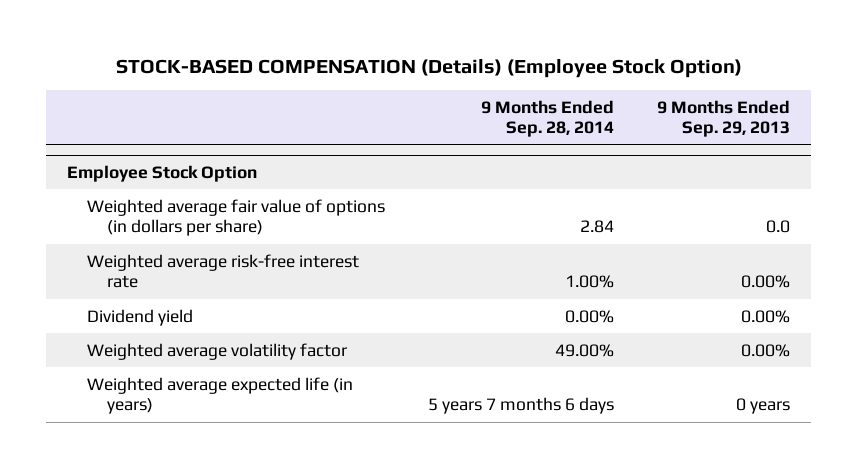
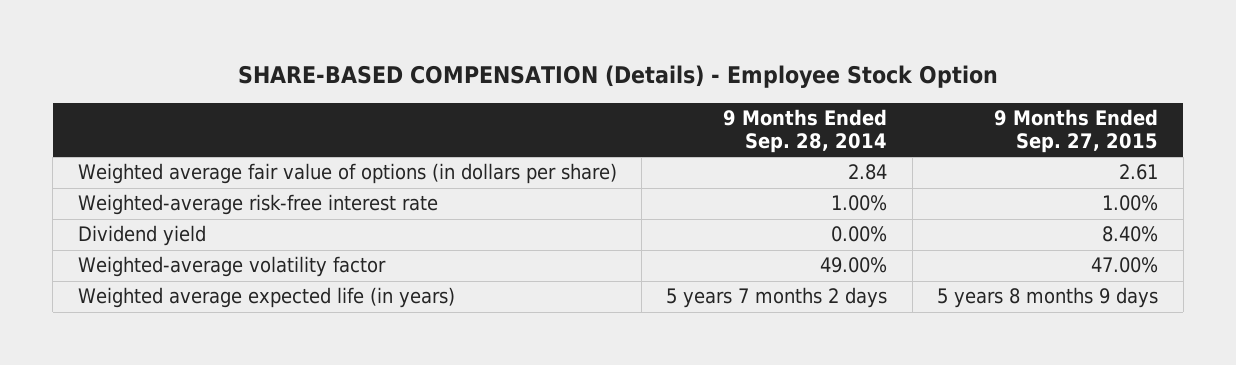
[115,58,742,78] STOCK-BASED COMPENSATION (Details) (Employee Stock Option) -> [237,65,998,89] SHARE-BASED COMPENSATION (Details) - Employee Stock Option
[656,99,790,138] 9 Months Ended Sep. 29, 2013 -> none
none -> [994,109,1159,154] 9 Months Ended Sep. 27, 2015
[67,164,258,182] Employee Stock Option -> none
[86,253,359,289] Weighted average risk-free interest rate -> [77,194,438,216] Weighted-average risk-free interest rate
[86,342,347,360] Weighted average volatility factor -> [77,256,386,278] Weighted-average volatility factor
[427,397,614,415] 5 years 7 months 6 days -> [666,287,888,309] 5 years 7 months 2 days

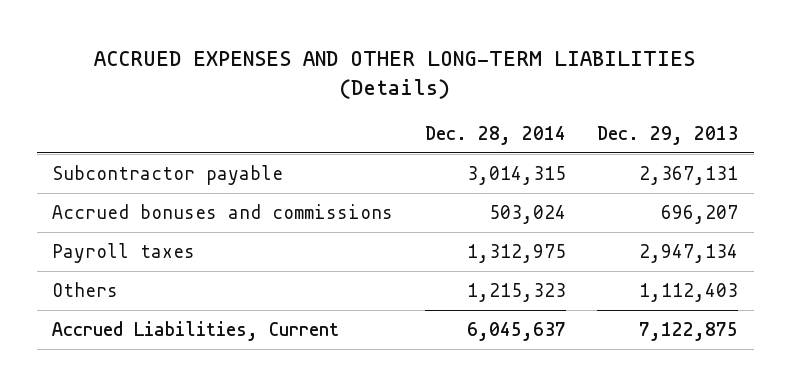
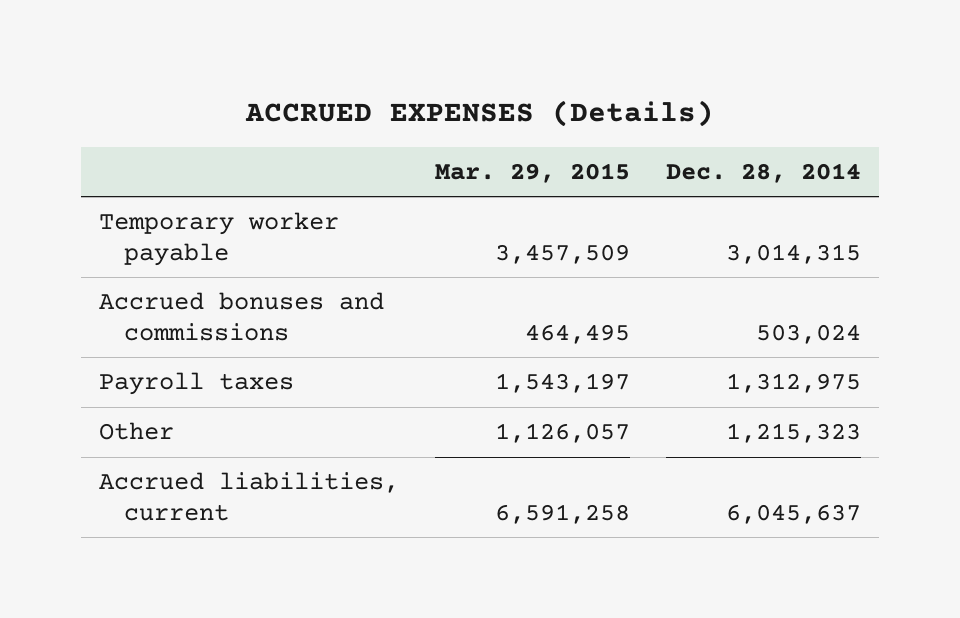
[94,51,696,100] ACCRUED EXPENSES AND OTHER LONG-TERM LIABILITIES (Details) -> [245,99,715,127] ACCRUED EXPENSES (Details)
[597,126,739,146] Dec. 29, 2013 -> none
none -> [435,162,631,183] Mar. 29, 2015
[52,164,284,185] Subcontractor payable -> [99,212,340,267] Temporary worker payable
[52,281,119,297] Others -> [99,422,175,441] Other
[52,320,340,341] Accrued Liabilities, Current -> [99,472,400,522] Accrued liabilities, current

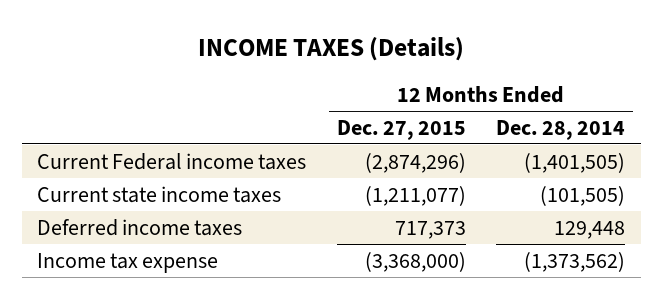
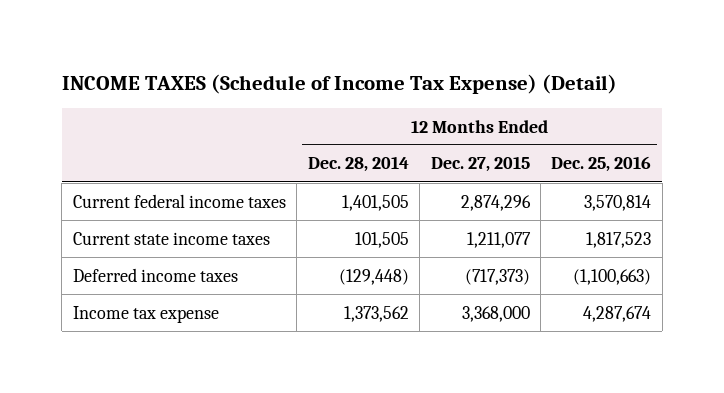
[198,37,465,62] INCOME TAXES (Details) -> [61,73,617,94] INCOME TAXES (Schedule of Income Tax Expense) (Detail)
none -> [551,156,652,173] Dec. 25, 2016
[37,152,307,170] Current Federal income taxes -> [72,193,286,208] Current federal income taxes
[364,152,466,173] (2,874,296) -> [460,194,531,211] 2,874,296
[524,152,626,173] (1,401,505) -> [341,194,409,211] 1,401,505
[364,185,466,206] (1,211,077) -> [466,231,531,248] 1,211,077
[540,185,626,206] (101,505) -> [354,231,409,248] 101,505
[394,220,466,239] 717,373 -> [464,268,530,285] (717,373)
[554,220,626,239] 129,448 -> [338,268,409,285] (129,448)
[364,251,466,272] (3,368,000) -> [461,305,530,322] 3,368,000
[524,251,626,272] (1,373,562) -> [343,305,409,322] 1,373,562

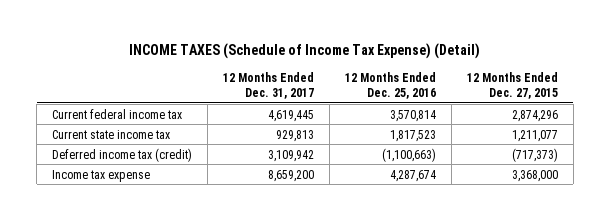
[307,156,409,173] Dec. 28, 2014 -> none
none -> [222,72,314,99] 12 Months Ended Dec. 31, 2017
[72,193,286,208] Current federal income taxes -> [52,108,183,119] Current federal income tax
[72,231,270,245] Current state income taxes -> [52,129,171,139] Current state income tax
[72,267,238,282] Deferred income taxes -> [52,147,193,162] Deferred income tax (credit)

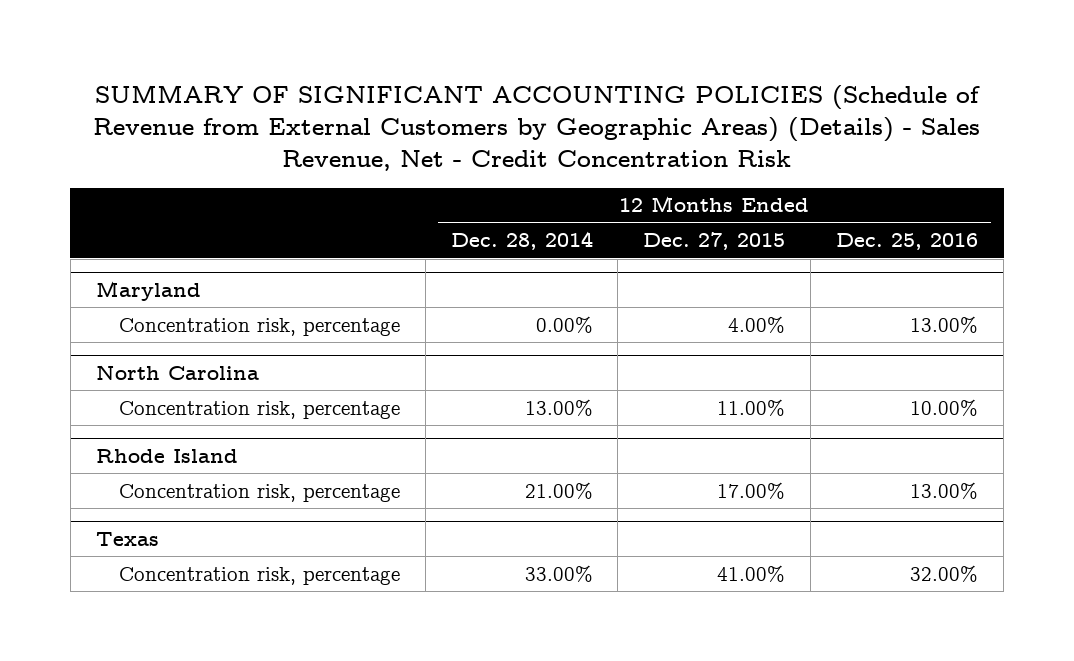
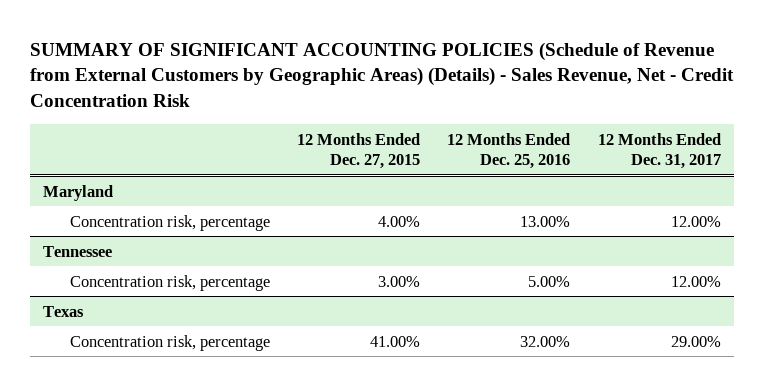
[450,231,593,251] Dec. 28, 2014 -> none
none -> [597,132,721,170] 12 Months Ended Dec. 31, 2017
[95,448,238,463] Rhode Island -> none
[118,483,400,502] Concentration risk, percentage -> none
[95,364,259,380] North Carolina -> [43,245,113,257] Tennessee
[717,398,786,416] 11.00% -> [377,275,420,287] 3.00%
[910,398,979,416] 10.00% -> [528,275,571,287] 5.00%

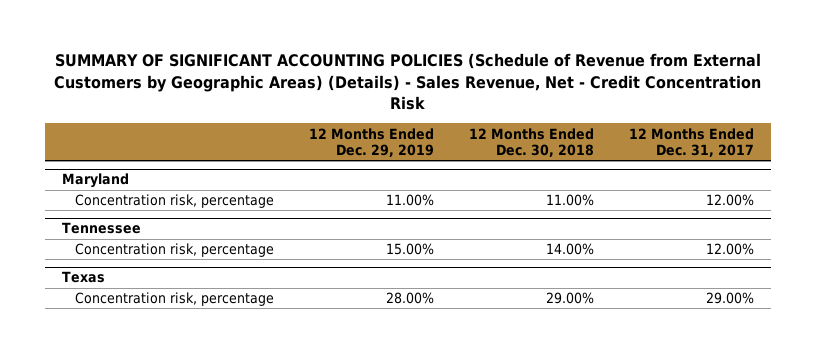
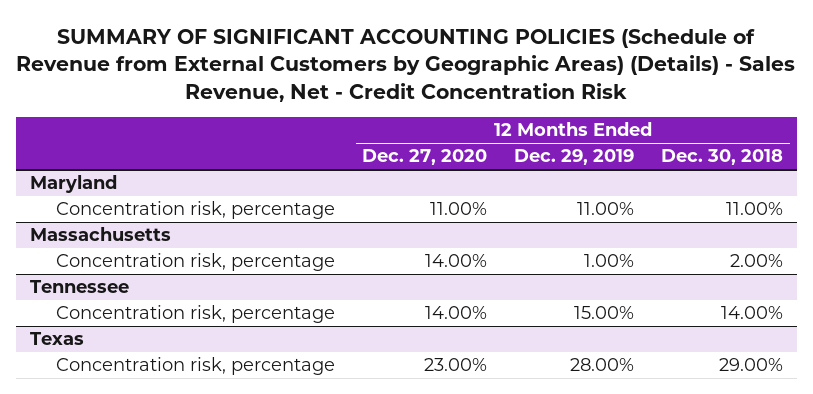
[629,127,755,158] 12 Months Ended Dec. 31, 2017 -> none
none -> [362,149,488,166] Dec. 27, 2020
none -> [29,227,171,242] Massachusetts
none -> [56,253,336,272] Concentration risk, percentage

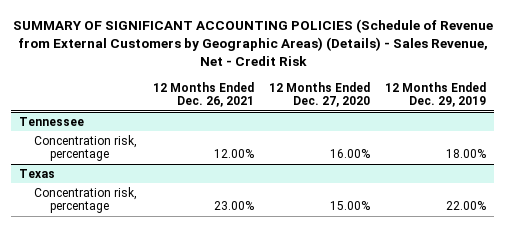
[16,28,796,103] SUMMARY OF SIGNIFICANT ACCOUNTING POLICIES (Schedule of Revenue from External Customers by Geographic Areas) (Details) - Sales Revenue, Net - Credit Concentration Risk -> [12,18,493,67] SUMMARY OF SIGNIFICANT ACCOUNTING POLICIES (Schedule of Revenue from External Customers by Geographic Areas) (Details) - Sales Revenue, Net - Credit Risk
[661,149,784,166] Dec. 30, 2018 -> none
none -> [152,81,254,108] 12 Months Ended Dec. 26, 2021
[29,175,117,194] Maryland -> none
[56,201,336,220] Concentration risk, percentage -> none
[29,227,171,242] Massachusetts -> none
[56,253,336,272] Concentration risk, percentage -> none
[425,306,488,320] 14.00% -> [329,149,370,159] 16.00%
[574,306,635,320] 15.00% -> [446,149,487,159] 18.00%
[424,358,488,372] 23.00% -> [329,201,370,211] 15.00%
[570,358,635,372] 28.00% -> [446,201,487,211] 22.00%

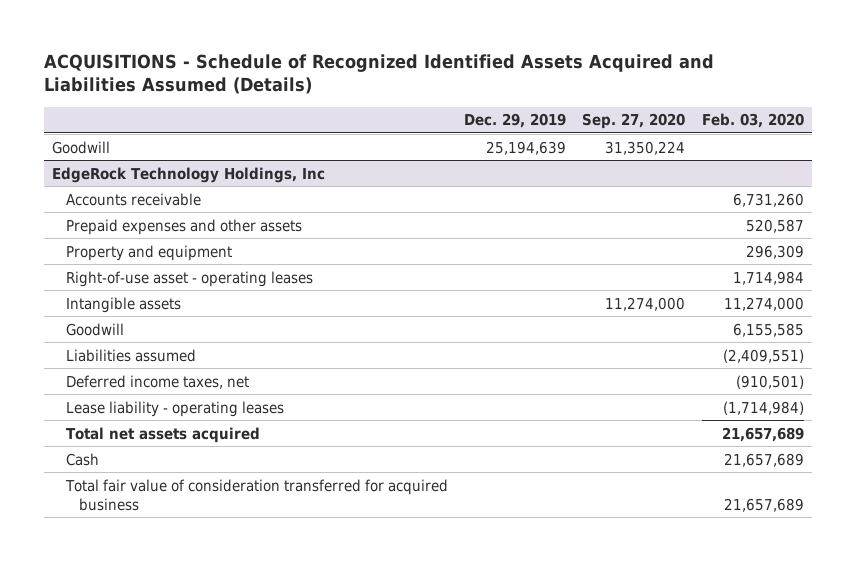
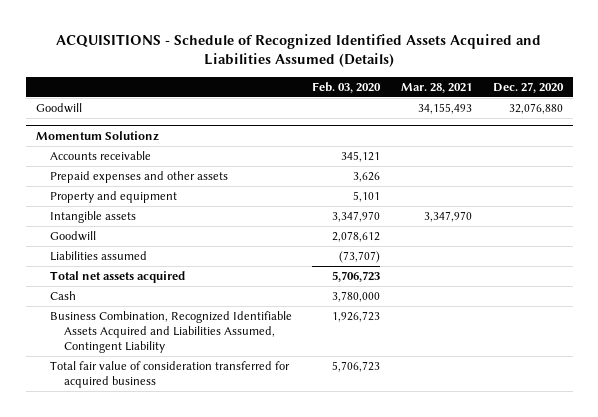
[463,113,566,129] Dec. 29, 2019 -> none
[582,113,686,130] Sep. 27, 2020 -> none
none -> [401,82,473,93] Mar. 28, 2021
none -> [492,81,564,93] Dec. 27, 2020
[52,166,326,183] EdgeRock Technology Holdings, Inc -> none
[65,270,313,287] Right-of-use asset - operating leases -> none
[65,374,249,389] Deferred income taxes, net -> none
[65,400,284,417] Lease liability - operating leases -> none
none -> [35,130,159,141] Momentum Solutionz
[732,192,804,207] 6,731,260 -> [341,151,381,163] 345,121
[745,218,804,233] 520,587 -> [353,172,381,183] 3,626
[745,244,804,259] 296,309 -> [353,191,381,203] 5,101
[723,296,804,311] 11,274,000 -> [332,211,381,223] 3,347,970
[732,322,804,337] 6,155,585 -> [332,231,381,243] 2,078,612
[722,348,804,363] (2,409,551) -> [339,251,381,264] (73,707)
[721,426,804,442] 21,657,689 -> [332,271,381,283] 5,706,723
[723,452,804,467] 21,657,689 -> [332,291,381,303] 3,780,000
none -> [49,311,292,353] Business Combination, Recognized Identifiable Assets Acquired and Liabilities Assumed, Contingent Liability
[723,497,804,512] 21,657,689 -> [332,361,381,373] 5,706,723

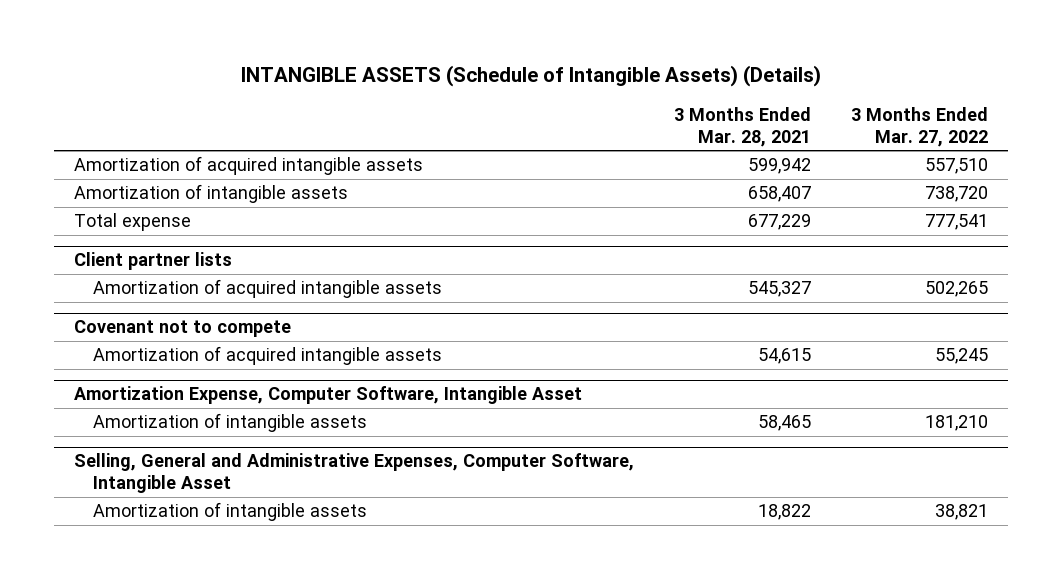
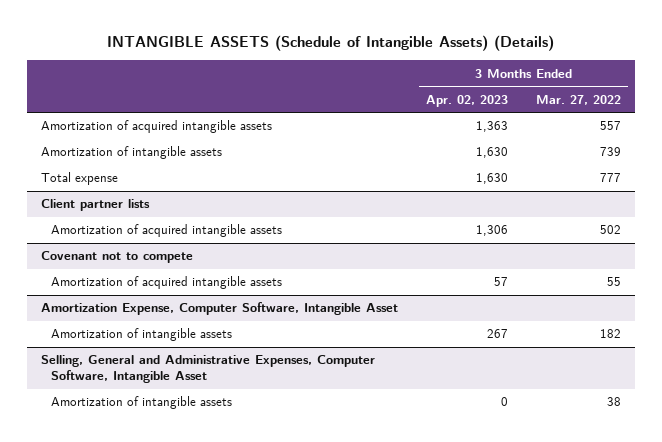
[674,106,812,147] 3 Months Ended Mar. 28, 2021 -> none
none -> [426,94,509,107] Apr. 02, 2023
[925,158,989,175] 557,510 -> [600,121,622,131] 557
[925,186,989,203] 738,720 -> [600,147,622,157] 739
[925,214,989,231] 777,541 -> [600,173,622,183] 777
[925,281,989,298] 502,265 -> [600,225,622,235] 502
[935,348,989,365] 55,245 -> [607,277,622,287] 55
[925,415,989,432] 181,210 -> [600,329,622,339] 182
[935,504,989,521] 38,821 -> [607,397,622,407] 38

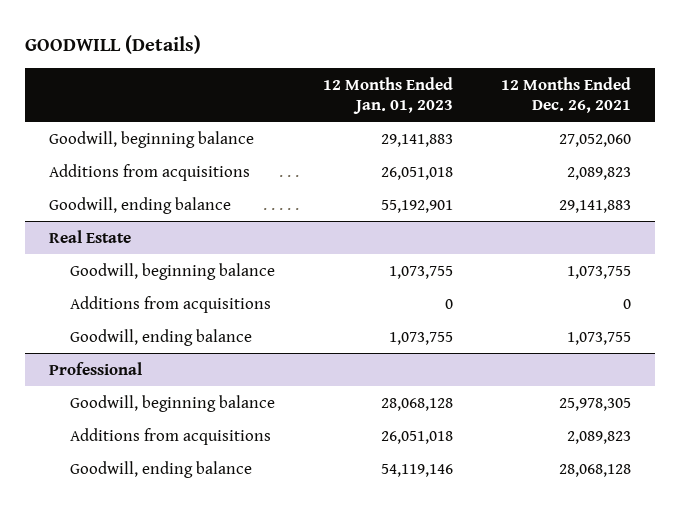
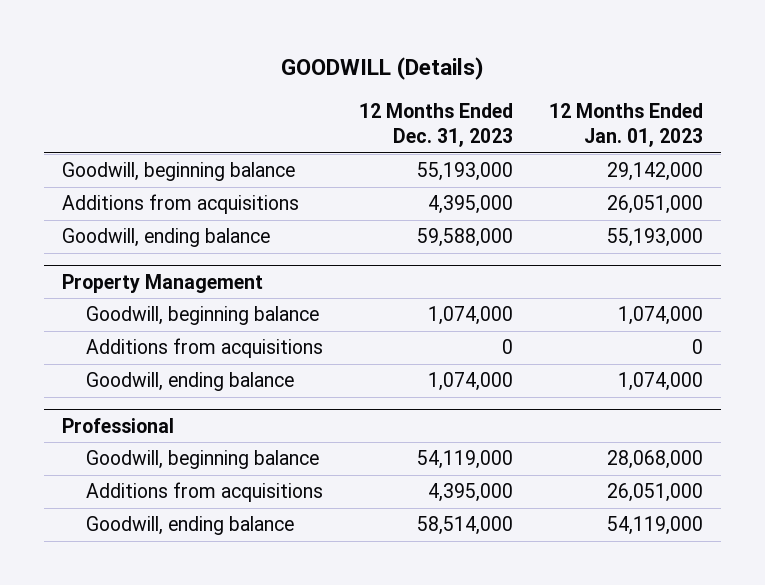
[500,76,631,114] 12 Months Ended Dec. 26, 2021 -> none
none -> [359,103,514,148] 12 Months Ended Dec. 31, 2023
[380,133,453,147] 29,141,883 -> [607,162,704,182] 29,142,000
[380,166,453,180] 26,051,018 -> [607,195,704,215] 26,051,000
[380,199,453,213] 55,192,901 -> [607,228,704,248] 55,193,000
[49,229,132,243] Real Estate -> [62,273,264,293] Property Management
[388,265,453,279] 1,073,755 -> [618,306,704,326] 1,074,000
[388,331,453,345] 1,073,755 -> [618,372,704,392] 1,074,000
[380,397,453,411] 28,068,128 -> [607,450,704,470] 28,068,000
[380,430,453,444] 26,051,018 -> [607,483,704,503] 26,051,000
[380,463,453,477] 54,119,146 -> [607,516,704,536] 54,119,000

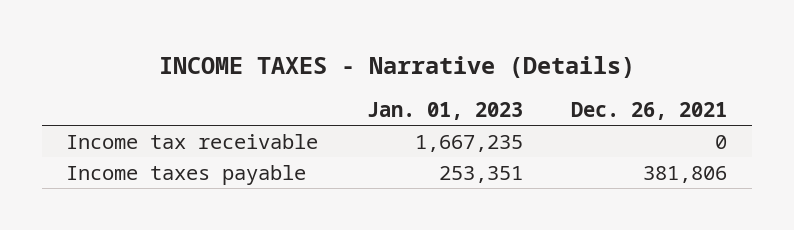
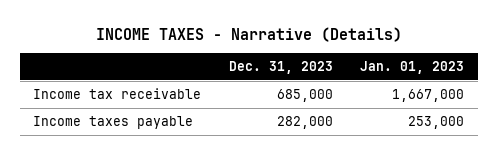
[571,102,728,121] Dec. 26, 2021 -> none
none -> [228,61,333,75] Dec. 31, 2023
[414,134,523,152] 1,667,235 -> [391,89,464,103] 1,667,000
[438,165,523,183] 253,351 -> [407,116,464,130] 253,000

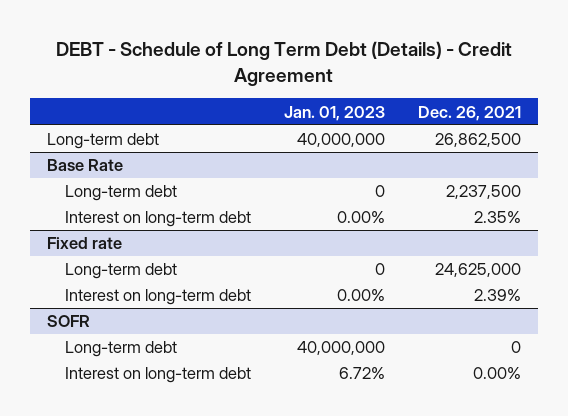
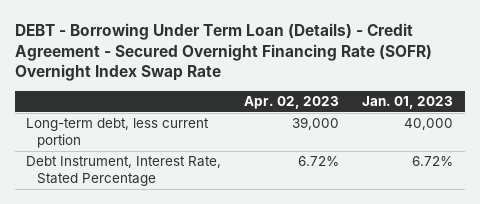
[55,40,512,86] DEBT - Schedule of Long Term Debt (Details) - Credit Agreement -> [14,22,432,82] DEBT - Borrowing Under Term Loan (Details) - Credit Agreement - Secured Overnight Financing Rate (SOFR) Overnight Index Swap Rate
[418,105,522,121] Dec. 26, 2021 -> none
none -> [244,96,340,110] Apr. 02, 2023
[46,159,123,172] Base Rate -> none
[65,185,178,202] Long-term debt -> none
[46,237,122,250] Fixed rate -> none
[65,263,178,280] Long-term debt -> none
[65,289,252,306] Interest on long-term debt -> none
[46,315,90,328] SOFR -> none
[65,341,178,358] Long-term debt -> none
[65,367,252,384] Interest on long-term debt -> none
[46,133,159,150] Long-term debt -> [26,118,210,149] Long-term debt, less current portion
[297,133,386,148] 40,000,000 -> [404,118,454,131] 40,000
[65,211,252,228] Interest on long-term debt -> [26,156,222,187] Debt Instrument, Interest Rate, Stated Percentage
[337,211,386,224] 0.00% -> [412,156,454,167] 6.72%

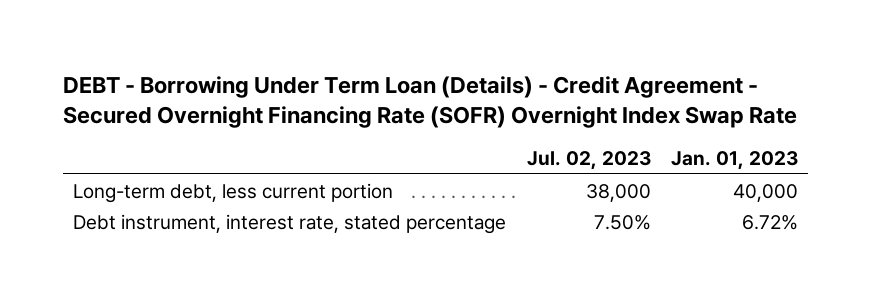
[244,96,340,110] Apr. 02, 2023 -> none
none -> [526,150,651,170] Jul. 02, 2023
[26,156,222,187] Debt Instrument, Interest Rate, Stated Percentage -> [73,213,507,234] Debt instrument, interest rate, stated percentage

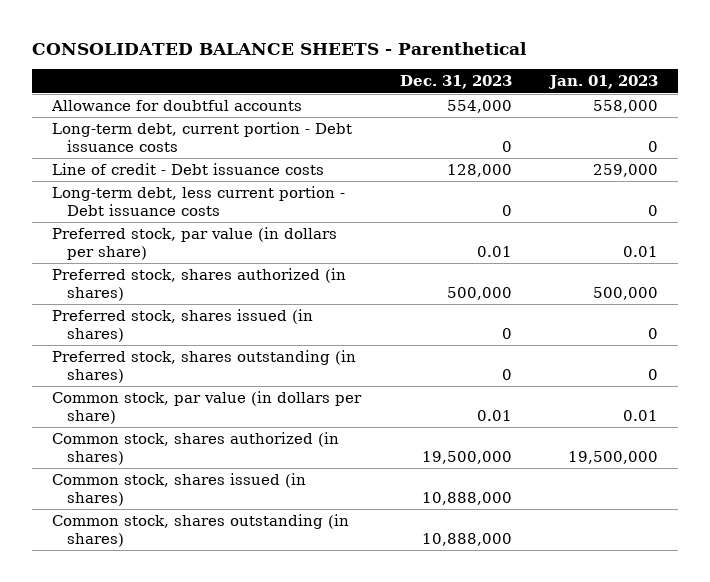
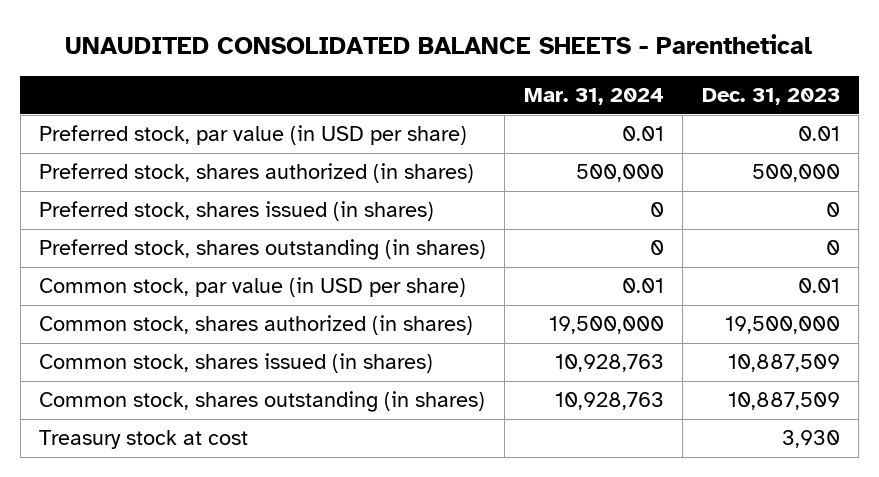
[32,41,528,55] CONSOLIDATED BALANCE SHEETS - Parenthetical -> [65,33,813,54] UNAUDITED CONSOLIDATED BALANCE SHEETS - Parenthetical
[548,75,659,90] Jan. 01, 2023 -> none
none -> [523,88,664,106] Mar. 31, 2024
[50,99,302,111] Allowance for doubtful accounts -> none
[51,121,352,152] Long-term debt, current portion - Debt issuance costs -> none
[51,162,324,175] Line of credit - Debt issuance costs -> none
[51,185,345,216] Long-term debt, less current portion - Debt issuance costs -> none
[51,226,337,260] Preferred stock, par value (in dollars per share) -> [38,125,467,146] Preferred stock, par value (in USD per share)
[51,390,362,424] Common stock, par value (in dollars per share) -> [38,277,466,298] Common stock, par value (in USD per share)
[421,491,512,505] 10,888,000 -> [727,354,840,373] 10,887,509
[421,532,512,546] 10,888,000 -> [727,392,840,411] 10,887,509
none -> [38,430,248,450] Treasury stock at cost

